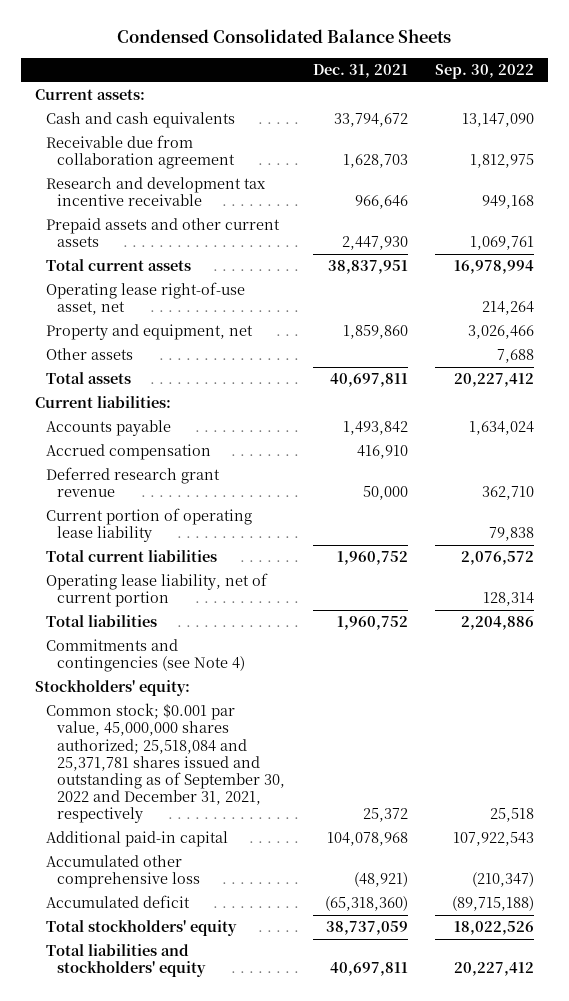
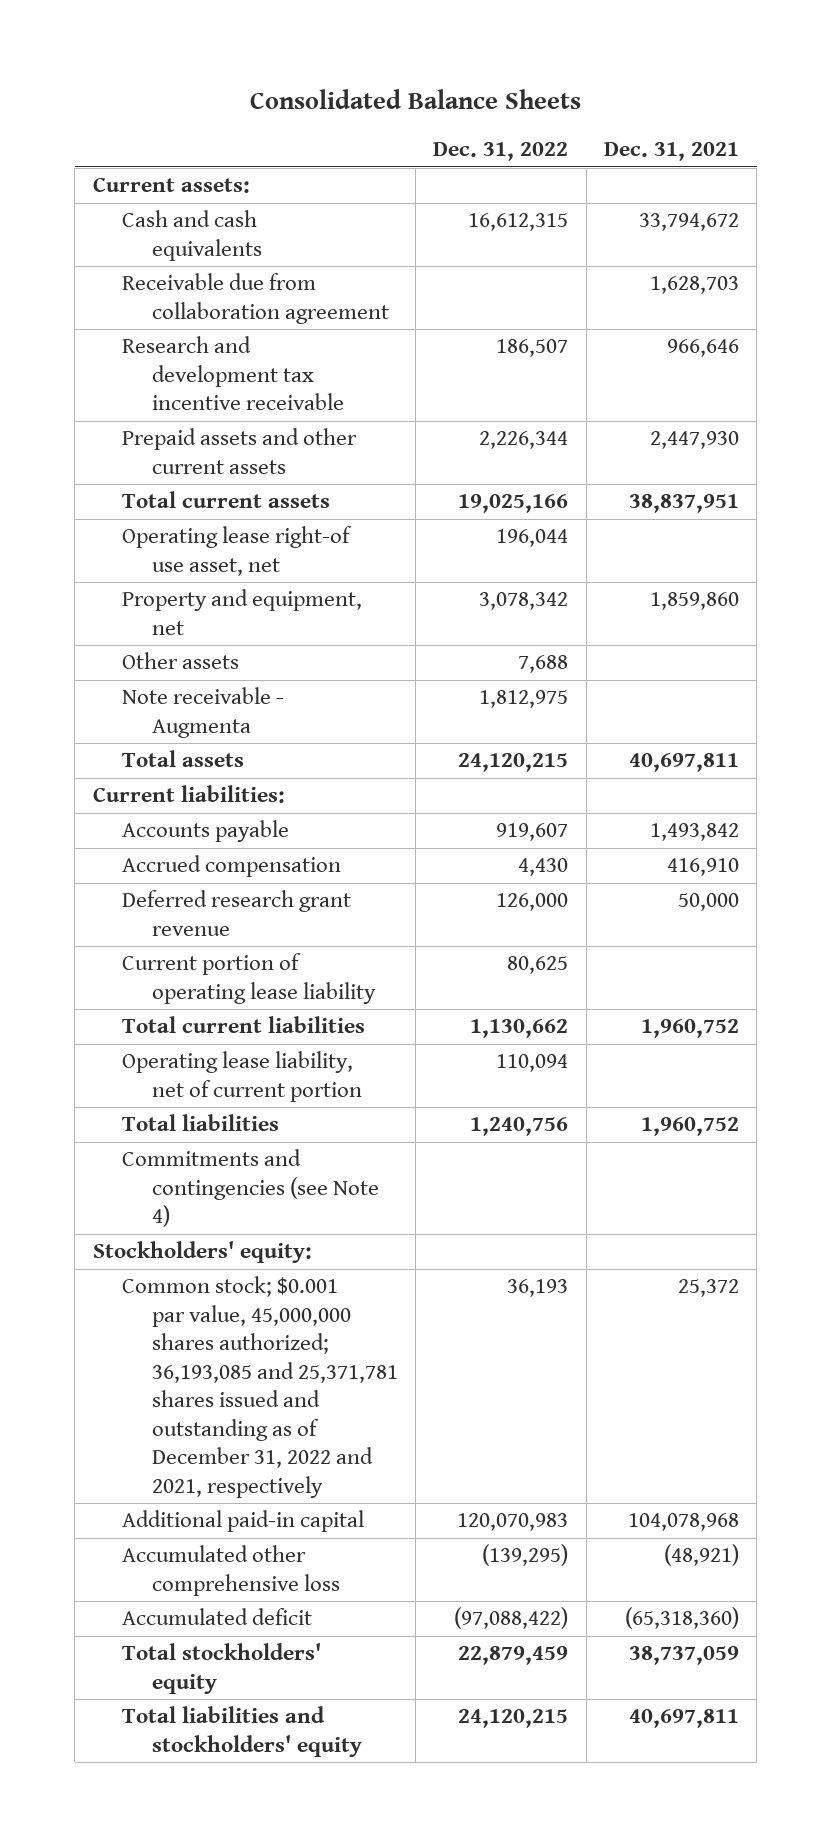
[117,29,452,44] Condensed Consolidated Balance Sheets -> [249,89,581,110] Consolidated Balance Sheets
[435,64,535,80] Sep. 30, 2022 -> none
none -> [433,142,569,162] Dec. 31, 2022
[45,282,245,316] Operating lease right-of-use asset, net -> [122,526,353,576] Operating lease right-of use asset, net
none -> [122,687,285,738] Note receivable - Augmenta
[45,703,286,824] Common stock; $0.001 par value, 45,000,000 shares authorized; 25,518,084 and 25,371,781 shares issued and outstanding as of September 30, 2022 and December 31, 2021, respectively -> [122,1276,398,1498] Common stock; $0.001 par value, 45,000,000 shares authorized; 36,193,085 and 25,371,781 shares issued and outstanding as of December 31, 2022 and 2021, respectively

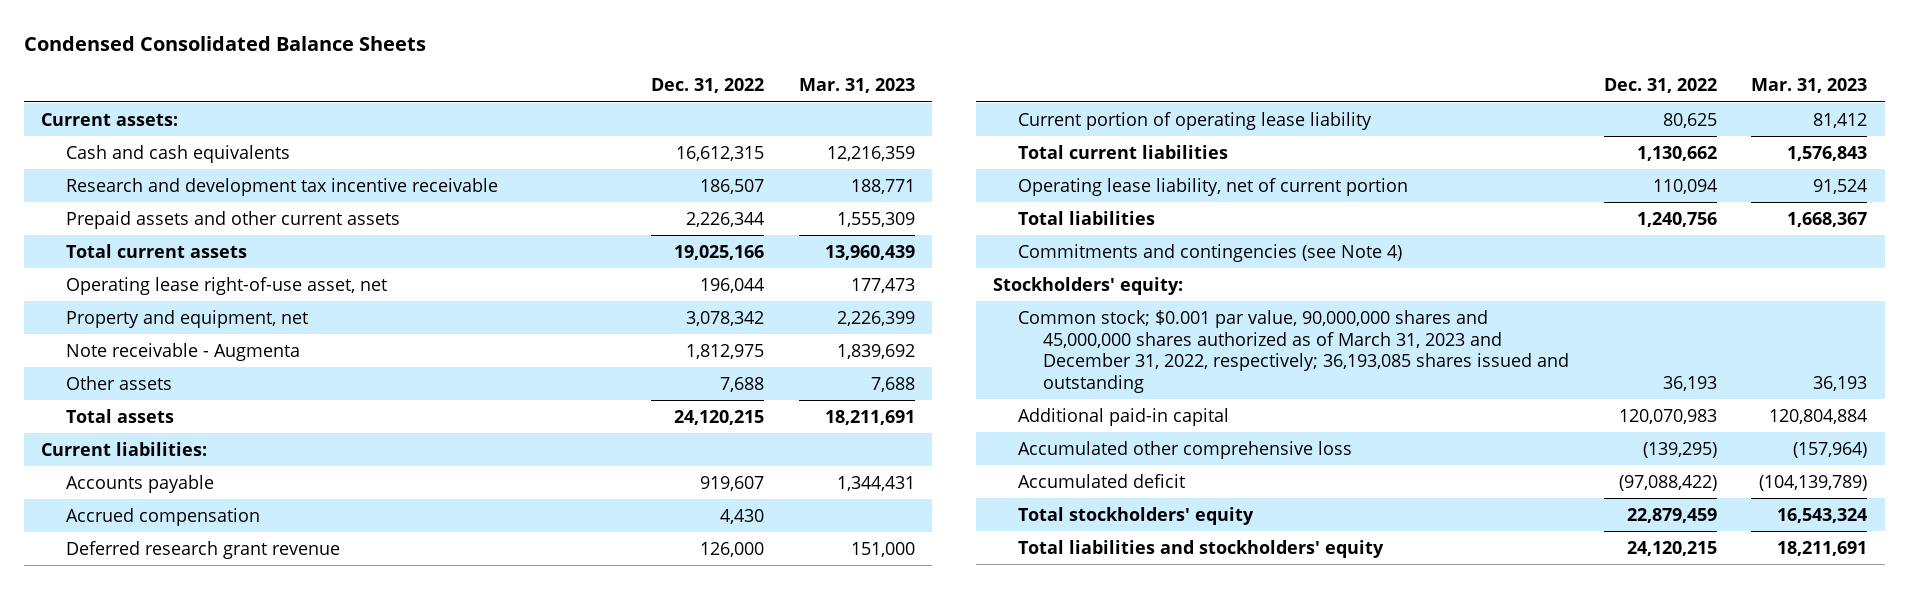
[249,89,581,110] Consolidated Balance Sheets -> [23,35,426,51] Condensed Consolidated Balance Sheets
[603,142,739,162] Dec. 31, 2021 -> none
none -> [799,78,916,94] Mar. 31, 2023
[122,273,389,324] Receivable due from collaboration agreement -> none
[122,526,353,576] Operating lease right-of use asset, net -> [65,276,387,295] Operating lease right-of-use asset, net
[122,652,240,670] Other assets -> [65,375,172,390] Other assets
[122,1276,398,1498] Common stock; $0.001 par value, 45,000,000 shares authorized; 36,193,085 and 25,371,781 shares issued and outstanding as of December 31, 2022 and 2021, respectively -> [1018,309,1570,393] Common stock; $0.001 par value, 90,000,000 shares and 45,000,000 shares authorized as of March 31, 2023 and December 31, 2022, respectively; 36,193,085 shares issued and outstanding

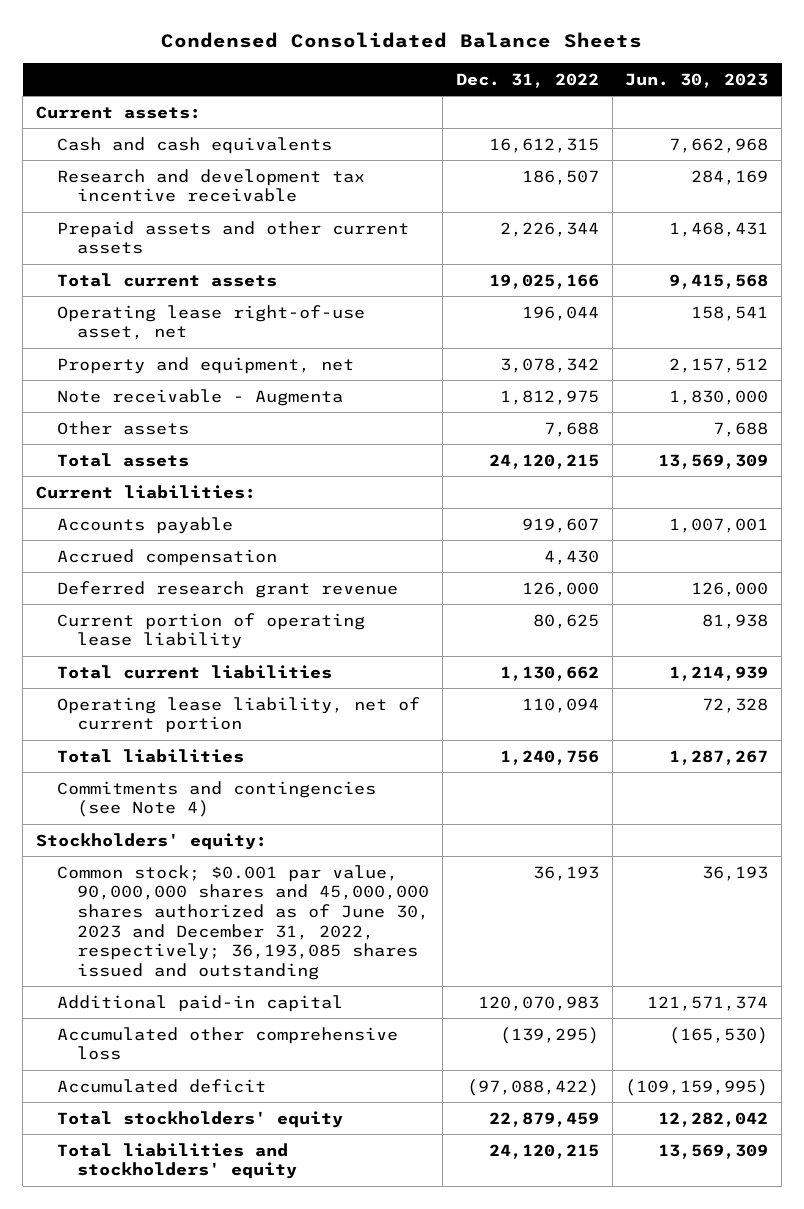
[799,78,916,94] Mar. 31, 2023 -> none
none -> [625,72,769,88] Jun. 30, 2023
[1018,309,1570,393] Common stock; $0.001 par value, 90,000,000 shares and 45,000,000 shares authorized as of March 31, 2023 and December 31, 2022, respectively; 36,193,085 shares issued and outstanding -> [56,864,430,980] Common stock; $0.001 par value, 90,000,000 shares and 45,000,000 shares authorized as of June 30, 2023 and December 31, 2022, respectively; 36,193,085 shares issued and outstanding

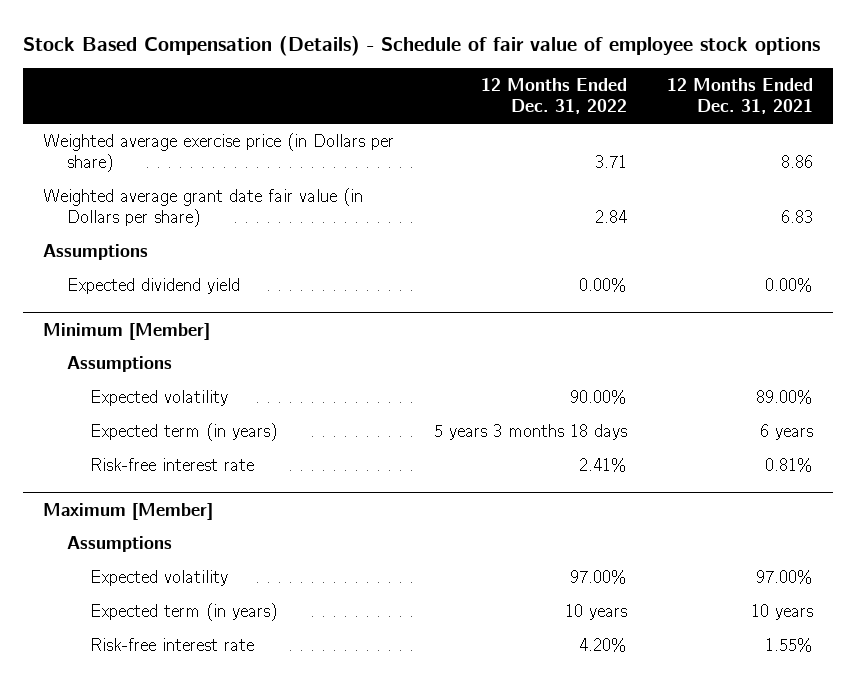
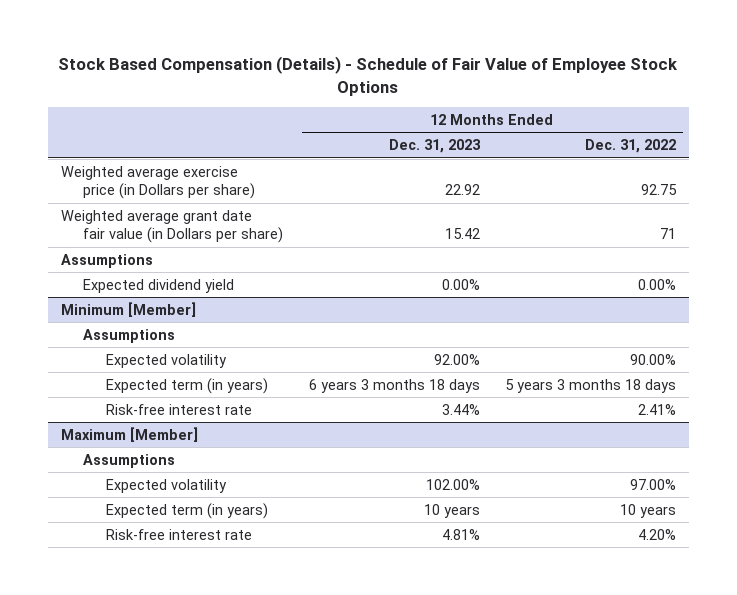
[23,35,821,56] Stock Based Compensation (Details) - Schedule of fair value of employee stock options -> [58,56,679,96] Stock Based Compensation (Details) - Schedule of Fair Value of Employee Stock Options
[667,78,814,115] 12 Months Ended Dec. 31, 2021 -> none
none -> [388,139,481,154] Dec. 31, 2023
[595,154,628,168] 3.71 -> [641,184,678,196] 92.75
[595,209,628,223] 2.84 -> [660,228,677,240] 71

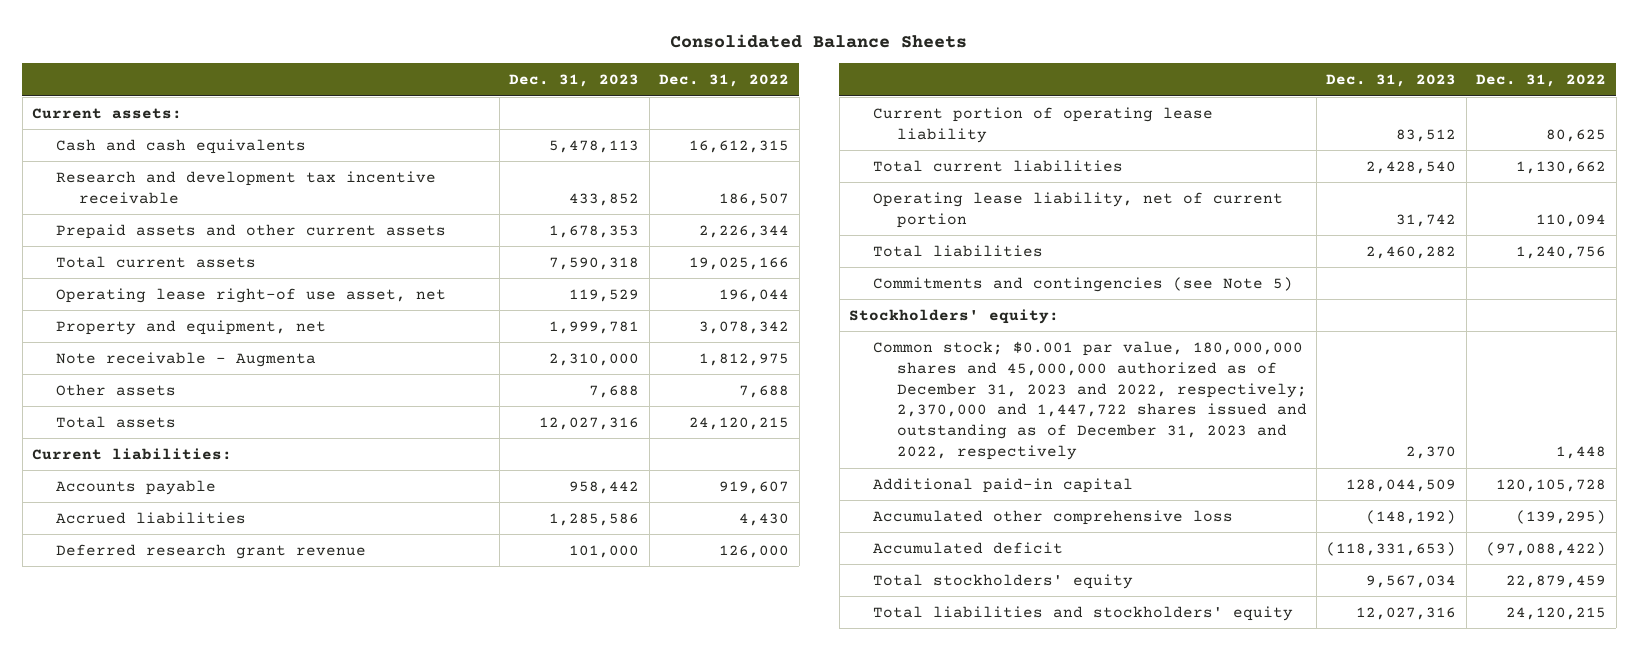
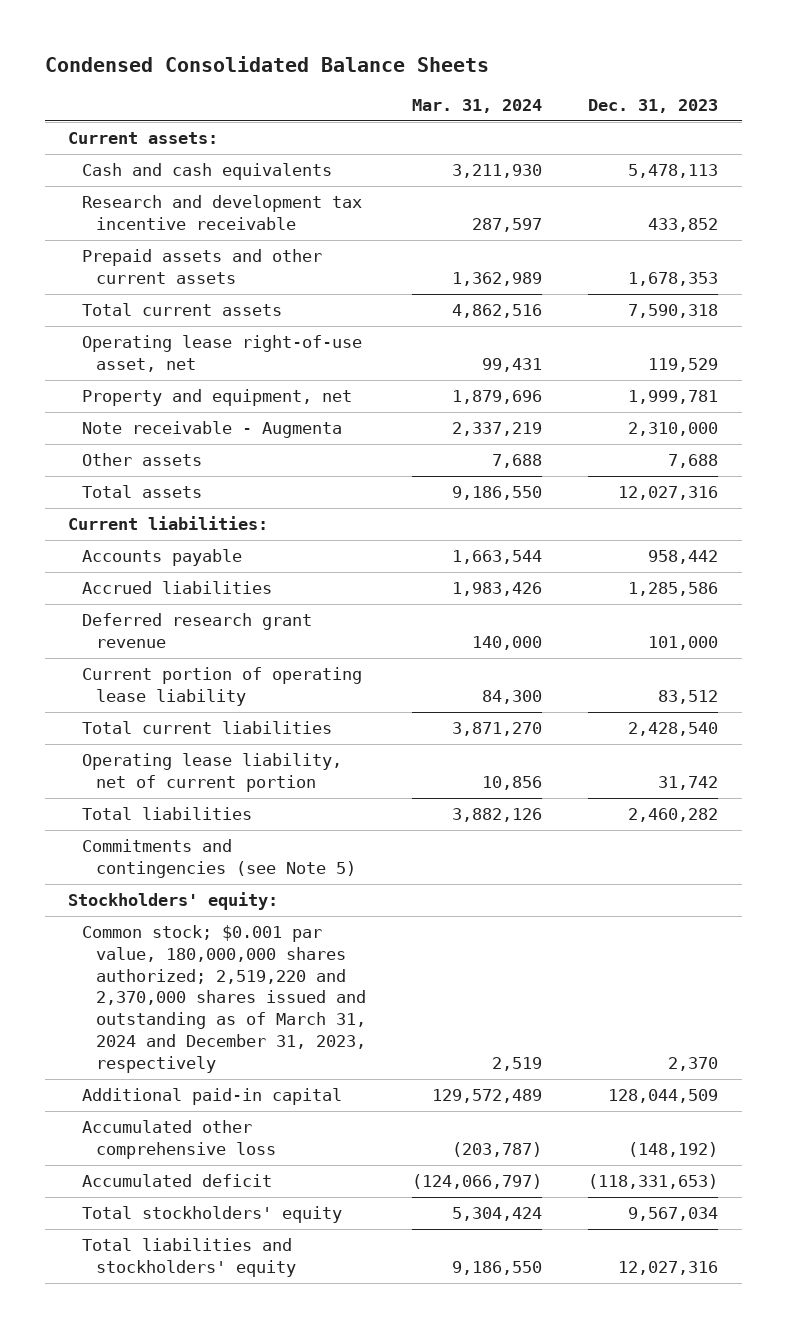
[670,34,968,49] Consolidated Balance Sheets -> [45,55,490,72] Condensed Consolidated Balance Sheets
[659,74,790,88] Dec. 31, 2022 -> none
none -> [412,98,543,113] Mar. 31, 2024
[55,287,446,303] Operating lease right-of use asset, net -> [82,335,363,373] Operating lease right-of-use asset, net
[873,340,1307,461] Common stock; $0.001 par value, 180,000,000 shares and 45,000,000 authorized as of December 31, 2023 and 2022, respectively; 2,370,000 and 1,447,722 shares issued and outstanding as of December 31, 2023 and 2022, respectively -> [82,925,367,1073] Common stock; $0.001 par value, 180,000,000 shares authorized; 2,519,220 and 2,370,000 shares issued and outstanding as of March 31, 2024 and December 31, 2023, respectively

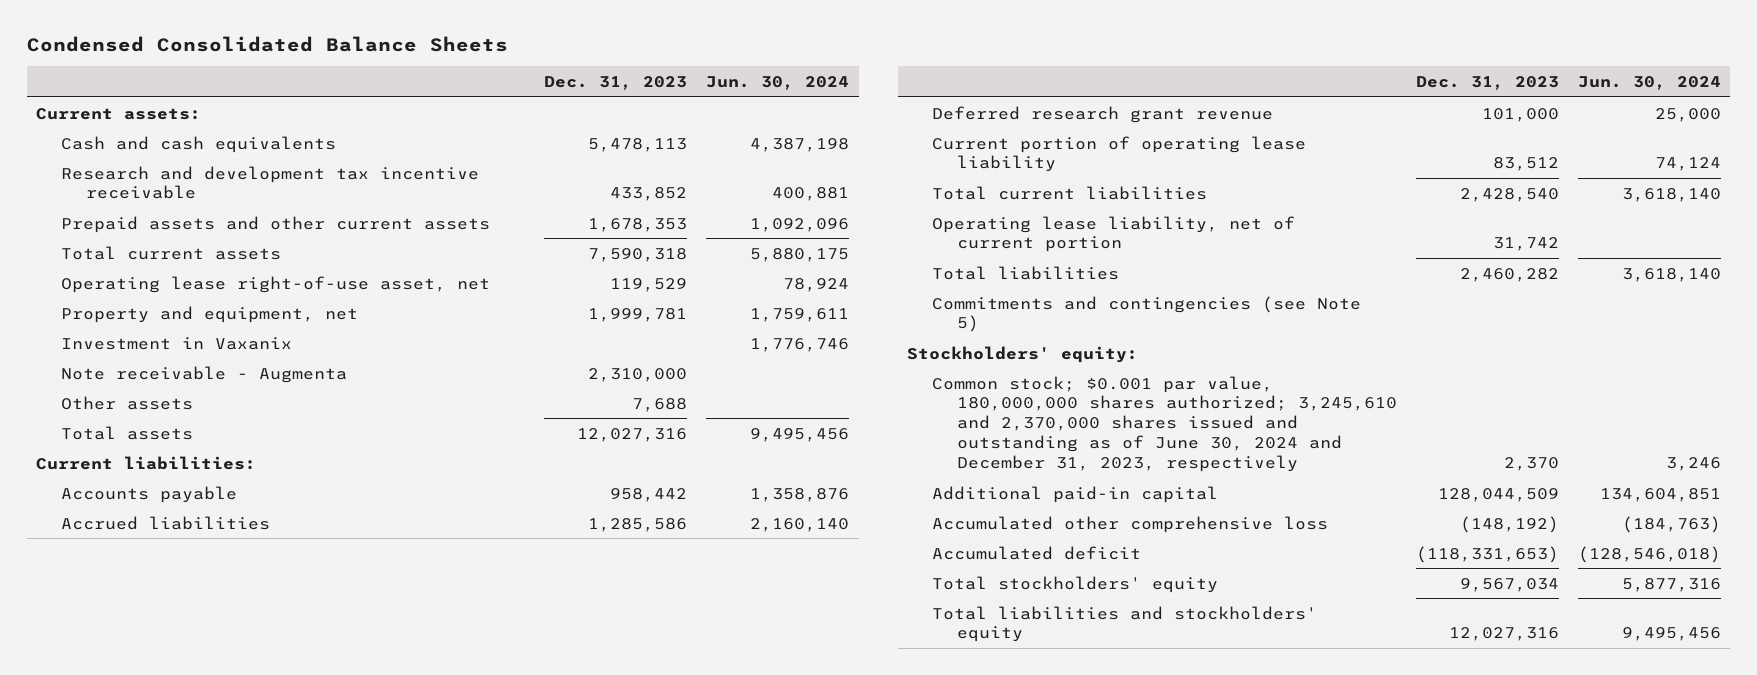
[412,98,543,113] Mar. 31, 2024 -> none
none -> [706,75,850,90] Jun. 30, 2024
none -> [60,336,292,350] Investment in Vaxanix
[82,925,367,1073] Common stock; $0.001 par value, 180,000,000 shares authorized; 2,519,220 and 2,370,000 shares issued and outstanding as of March 31, 2024 and December 31, 2023, respectively -> [932,375,1397,473] Common stock; $0.001 par value, 180,000,000 shares authorized; 3,245,610 and 2,370,000 shares issued and outstanding as of June 30, 2024 and December 31, 2023, respectively

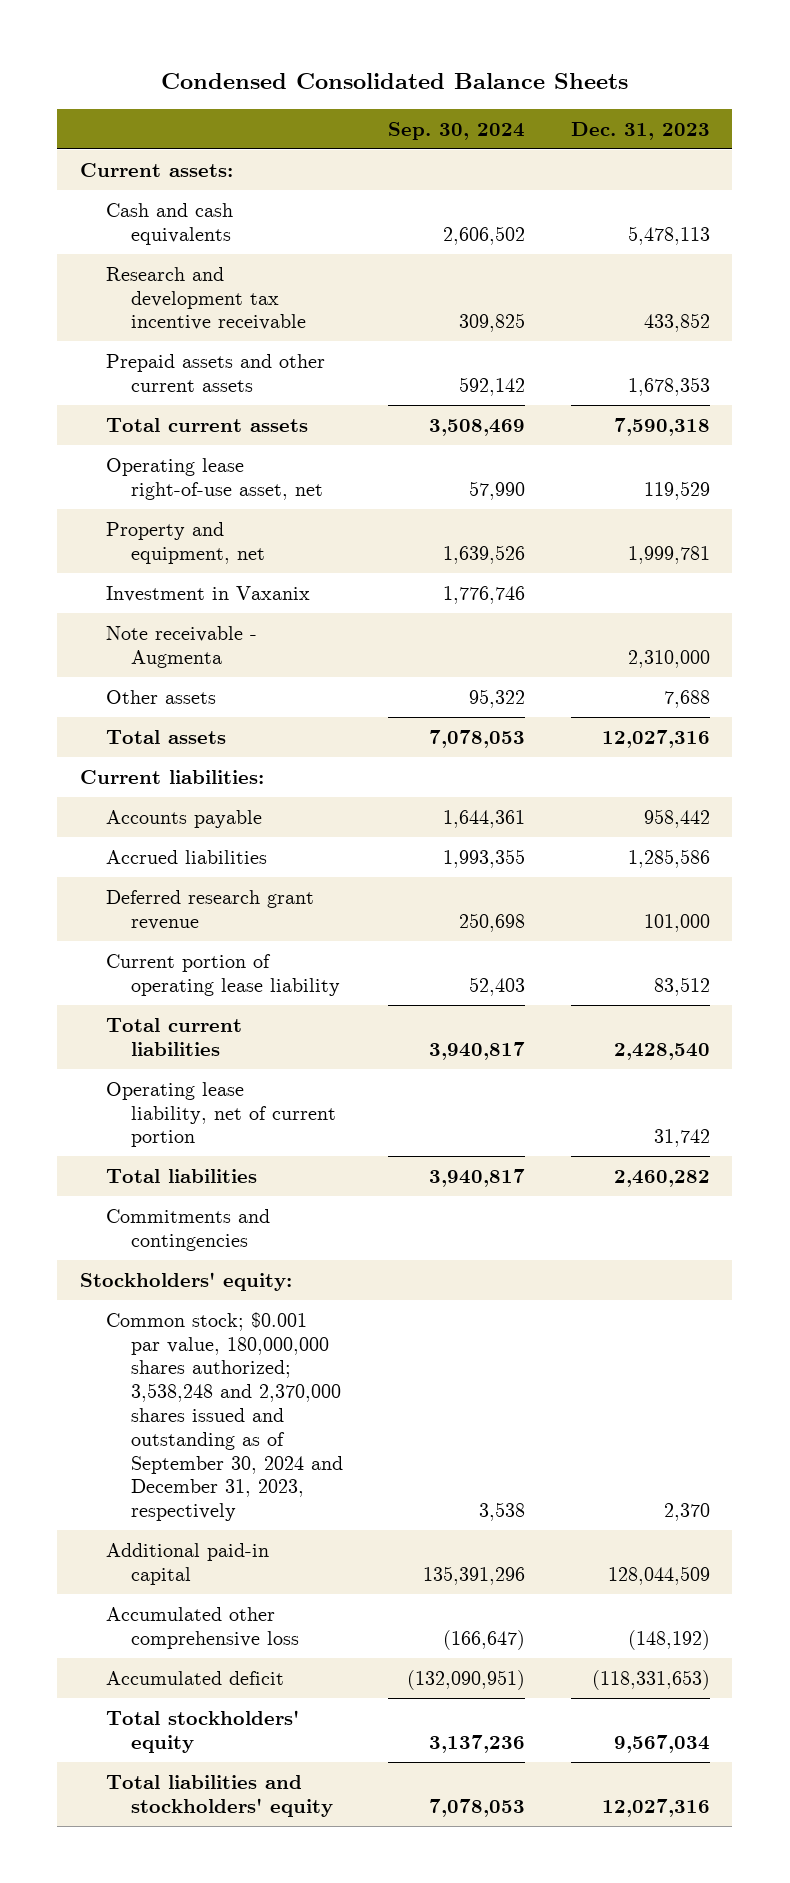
[706,75,850,90] Jun. 30, 2024 -> none
none -> [388,121,526,140] Sep. 30, 2024
[932,295,1362,333] Commitments and contingencies (see Note 5) -> [105,1208,270,1251] Commitments and contingencies
[932,375,1397,473] Common stock; $0.001 par value, 180,000,000 shares authorized; 3,245,610 and 2,370,000 shares issued and outstanding as of June 30, 2024 and December 31, 2023, respectively -> [105,1311,344,1522] Common stock; $0.001 par value, 180,000,000 shares authorized; 3,538,248 and 2,370,000 shares issued and outstanding as of September 30, 2024 and December 31, 2023, respectively

